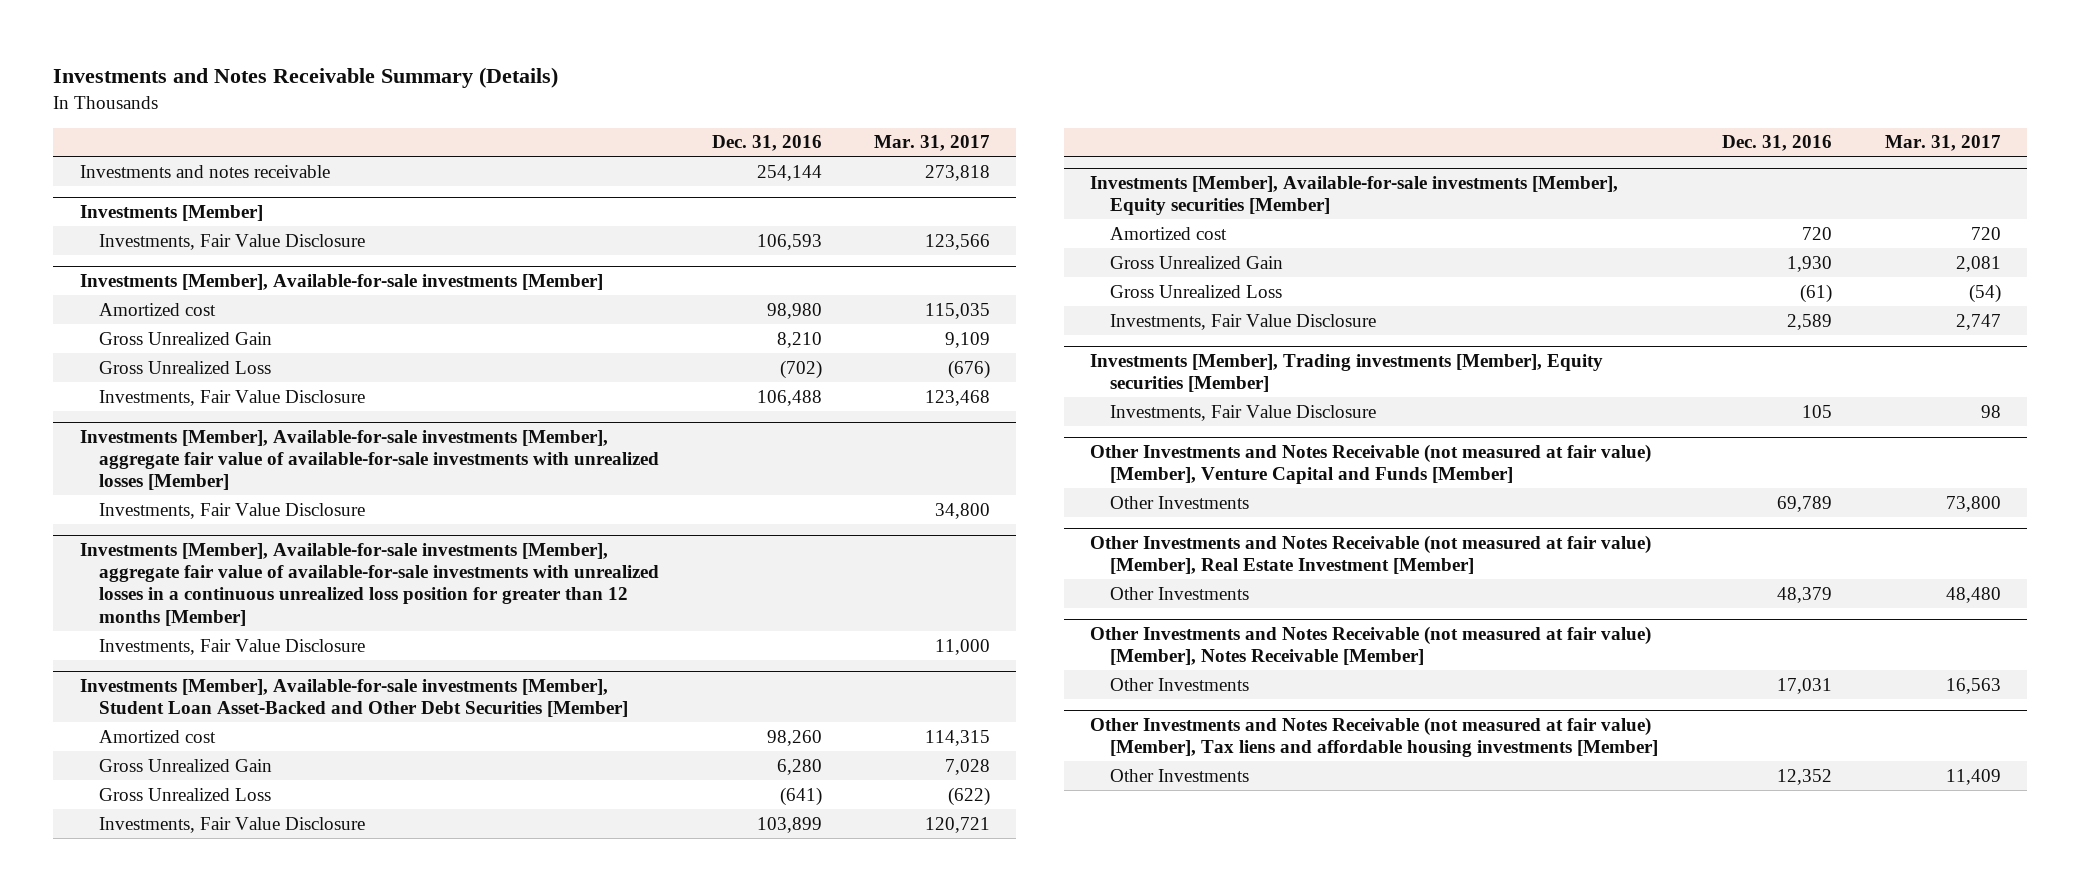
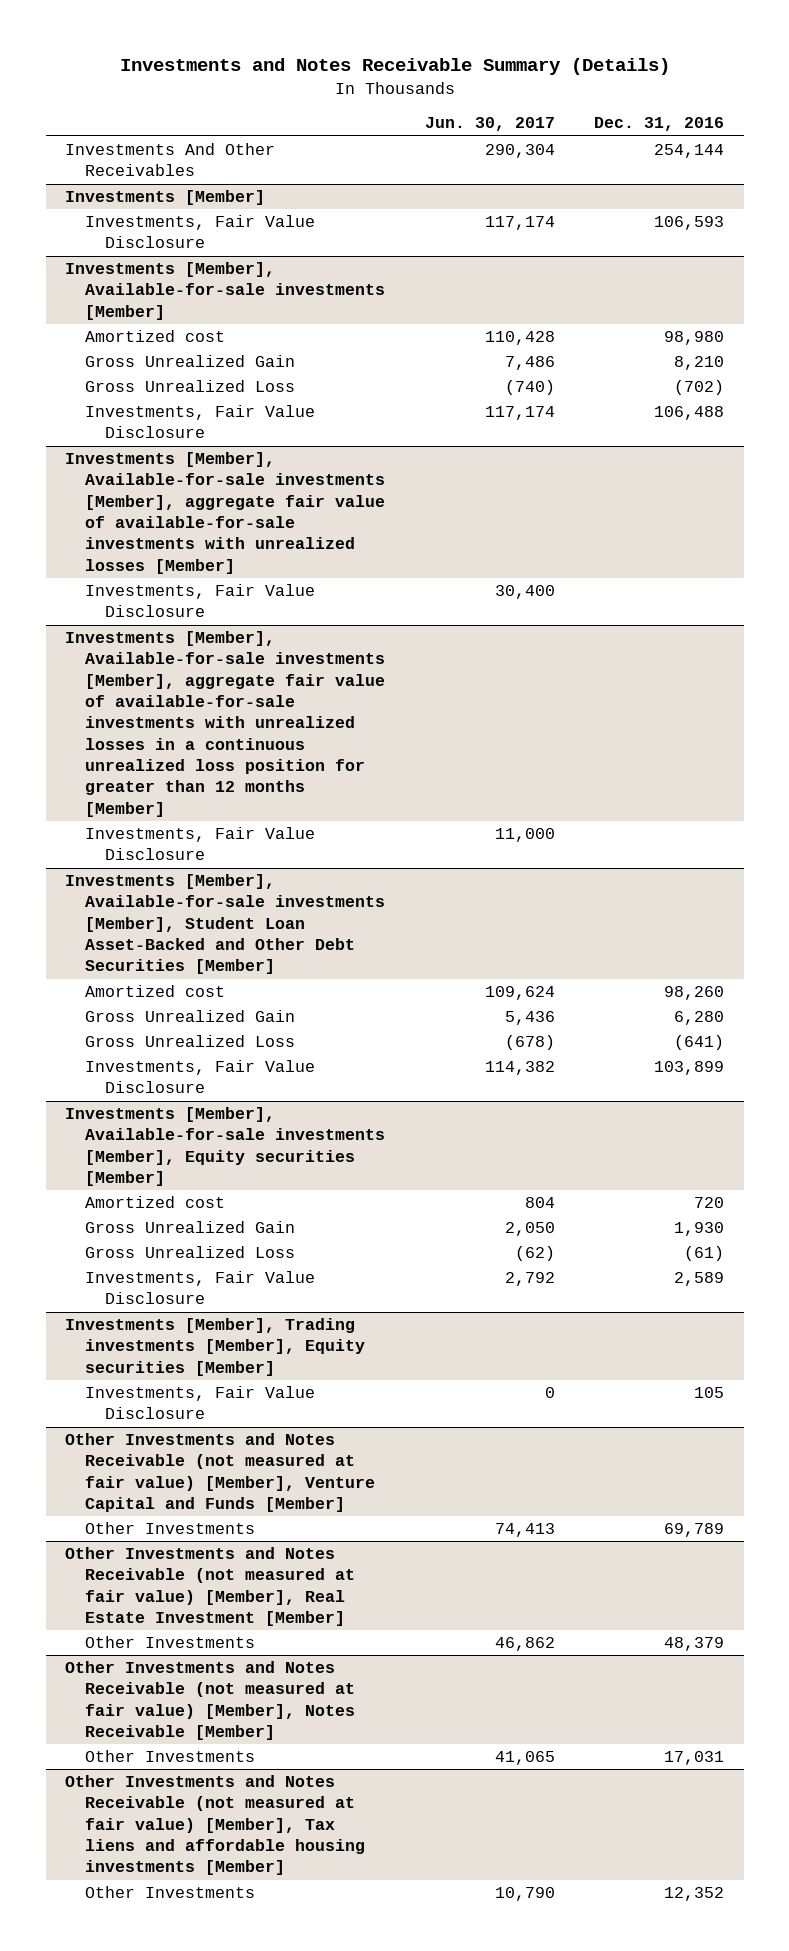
[874,135,991,152] Mar. 31, 2017 -> none
none -> [424,117,555,132] Jun. 30, 2017
[79,164,330,178] Investments and notes receivable -> [65,143,276,177] Investments And Other Receivables

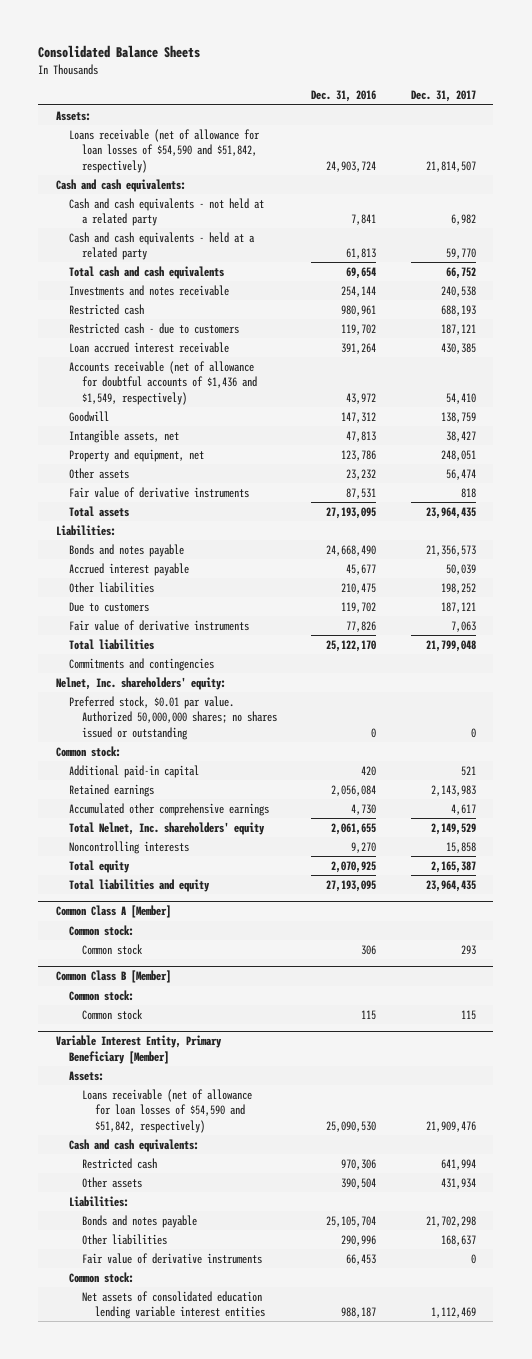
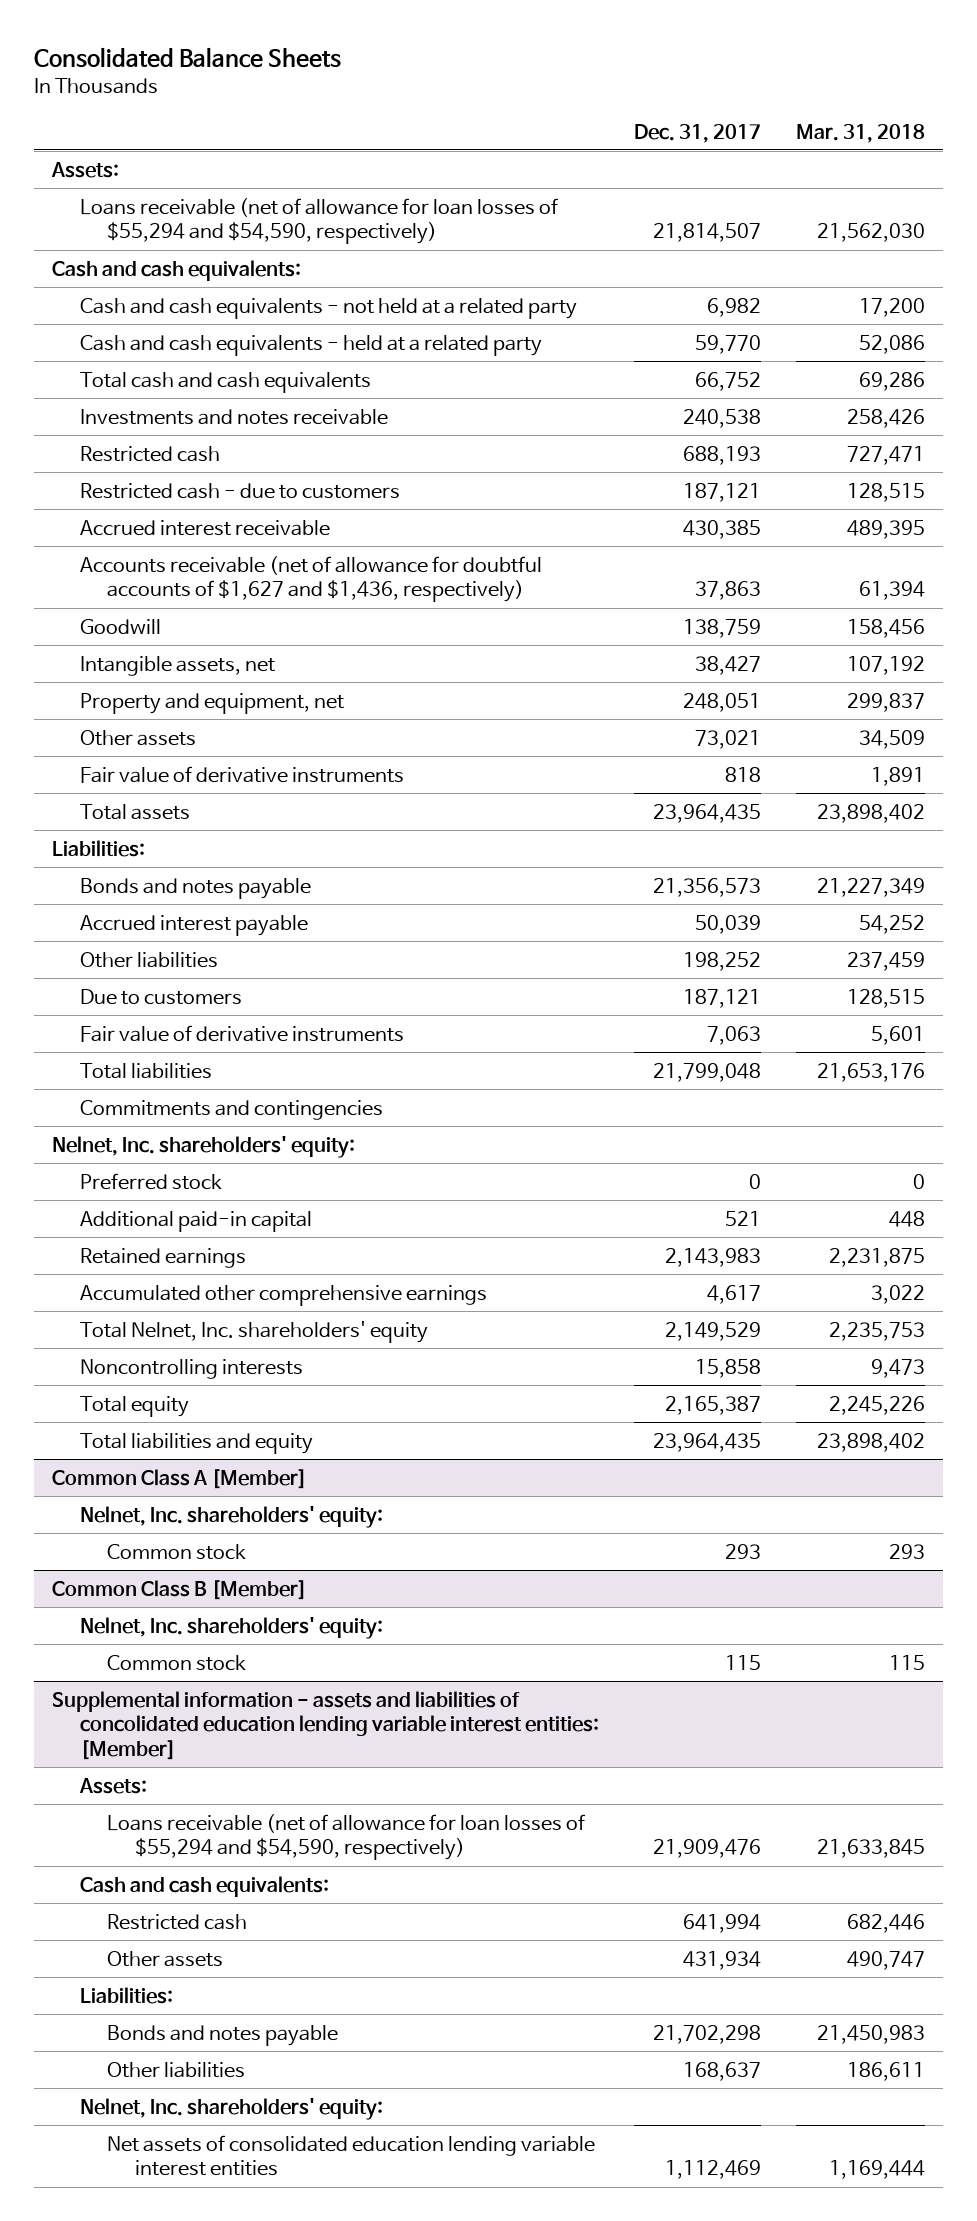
[311,90,377,103] Dec. 31, 2016 -> none
none -> [796,123,926,143] Mar. 31, 2018
[68,128,260,173] Loans receivable (net of allowance for loan losses of $54,590 and $51,842, respectively) -> [79,197,558,245] Loans receivable (net of allowance for loan losses of $55,294 and $54,590, respectively)
[68,341,229,353] Loan accrued interest receivable -> [79,519,330,536] Accrued interest receivable
[68,360,257,405] Accounts receivable (net of allowance for doubtful accounts of $1,436 and $1,549, respectively) -> [79,555,542,603] Accounts receivable (net of allowance for doubtful accounts of $1,627 and $1,436, respectively)
[445,392,476,404] 54,410 -> [695,581,762,601] 37,863
[445,468,476,480] 56,474 -> [695,729,762,749] 73,021
[55,745,121,757] Common stock: -> none
[68,695,277,740] Preferred stock, $0.01 par value. Authorized 50,000,000 shares; no shares issued or outstanding -> [79,1172,222,1190] Preferred stock
[68,924,134,936] Common stock: -> none
none -> [79,1505,383,1528] Nelnet, Inc. shareholders' equity:
[68,989,134,1001] Common stock: -> none
none -> [79,1616,383,1639] Nelnet, Inc. shareholders' equity:
[55,1035,222,1064] Variable Interest Entity, Primary Beneficiary [Member] -> [51,1690,599,1760] Supplemental information - assets and liabilities of concolidated education lending variable interest entities: [Member]
[81,1088,252,1133] Loans receivable (net of allowance for loan losses of $54,590 and $51,842, respectively) -> [107,1813,586,1861] Loans receivable (net of allowance for loan losses of $55,294 and $54,590, respectively)
[81,1252,262,1264] Fair value of derivative instruments -> none
[68,1271,134,1283] Common stock: -> none
none -> [79,2097,383,2120] Nelnet, Inc. shareholders' equity:

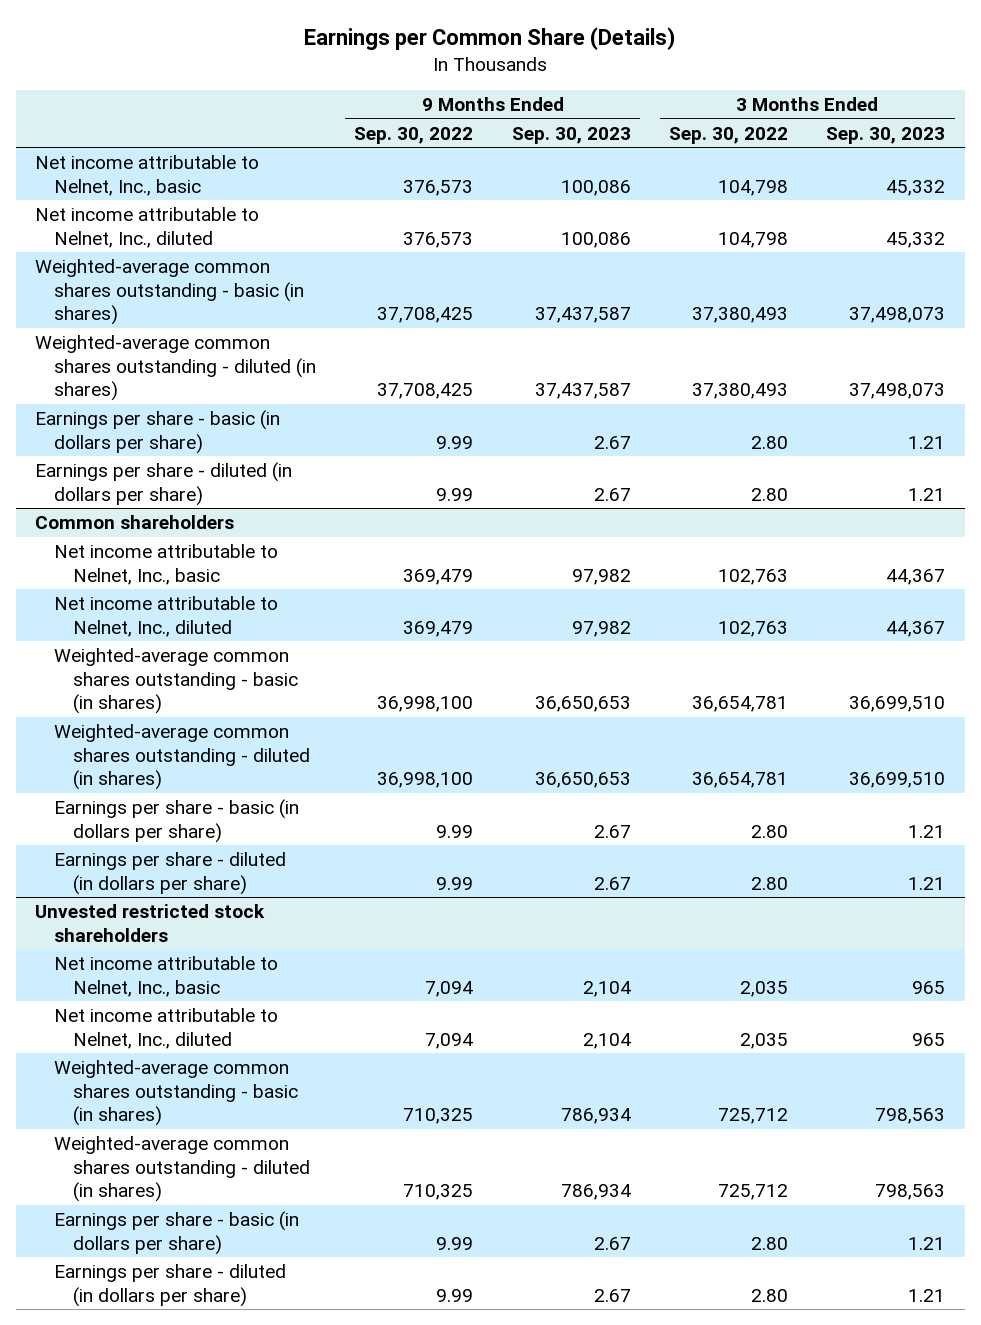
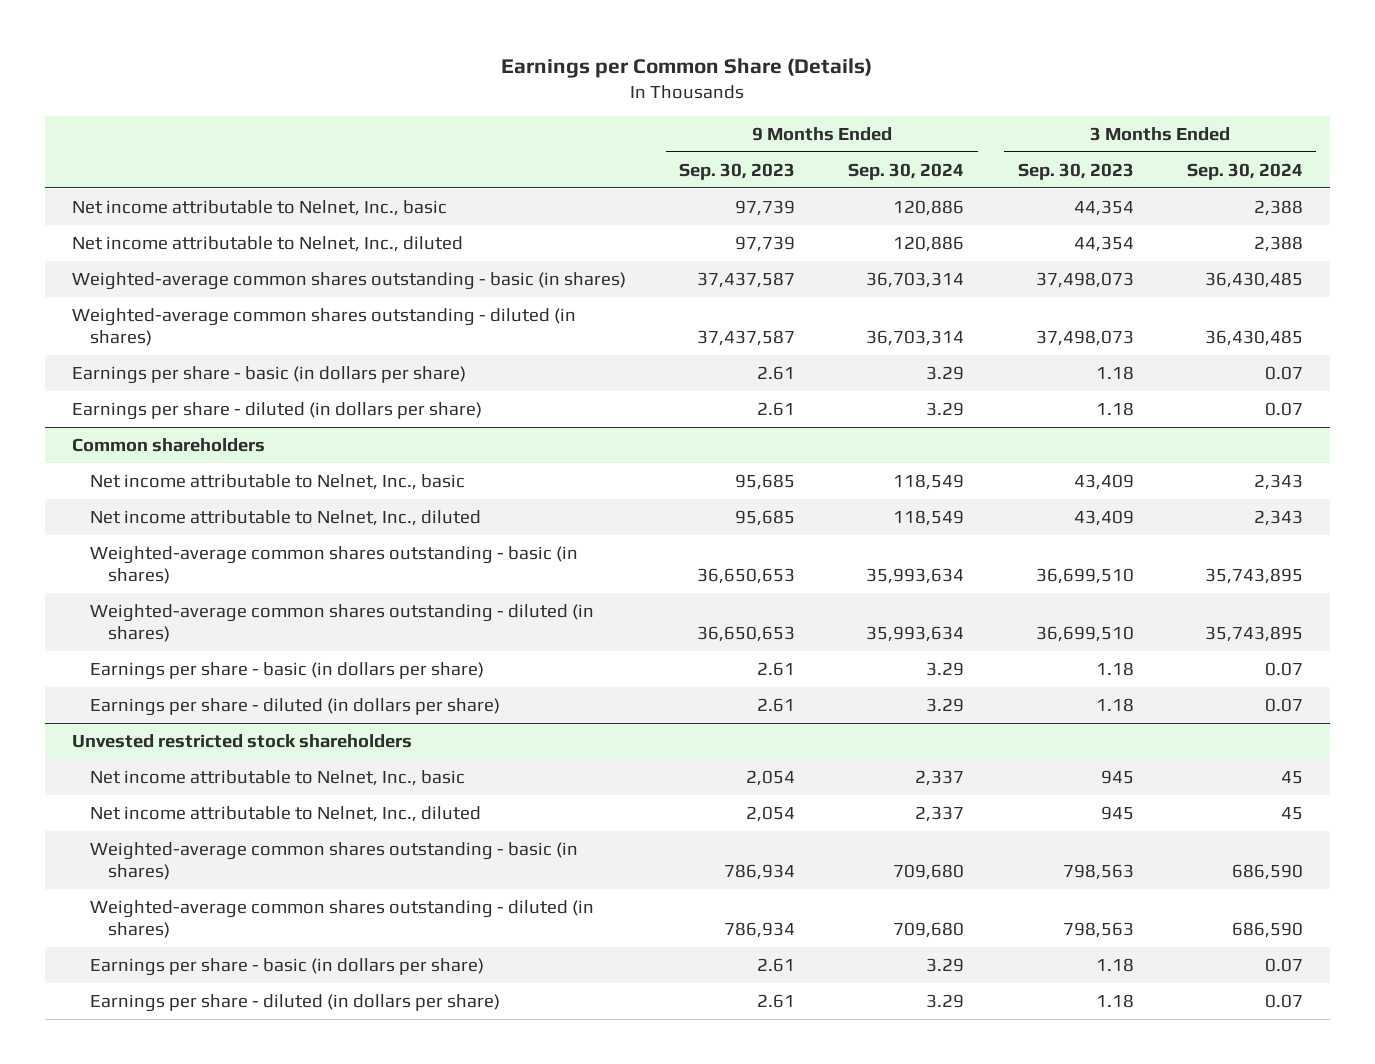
[354,126,474,144] Sep. 30, 2022 -> none
[669,126,789,144] Sep. 30, 2022 -> none
none -> [848,162,965,180] Sep. 30, 2024
none -> [1187,162,1304,180] Sep. 30, 2024
[560,179,631,196] 100,086 -> [734,199,795,216] 97,739
[886,179,946,196] 45,332 -> [1073,199,1134,216] 44,354
[560,231,631,248] 100,086 -> [734,235,795,252] 97,739
[886,231,946,248] 45,332 -> [1073,235,1134,252] 44,354
[593,435,631,449] 2.67 -> [756,365,795,380] 2.61
[908,435,946,449] 1.21 -> [1095,365,1134,380] 1.18
[593,487,631,501] 2.67 -> [756,401,795,416] 2.61
[908,487,946,501] 1.21 -> [1095,401,1134,416] 1.18
[571,568,631,585] 97,982 -> [734,473,795,490] 95,685
[886,568,946,585] 44,367 -> [1073,473,1134,490] 43,409
[571,620,631,637] 97,982 -> [734,509,795,526] 95,685
[886,620,946,637] 44,367 -> [1073,509,1134,526] 43,409
[593,824,631,838] 2.67 -> [756,661,795,676] 2.61
[908,824,946,838] 1.21 -> [1095,661,1134,676] 1.18
[593,876,631,890] 2.67 -> [756,697,795,712] 2.61
[908,876,946,890] 1.21 -> [1095,697,1134,712] 1.18
[582,980,631,997] 2,104 -> [745,769,795,786] 2,054
[912,980,946,994] 965 -> [1100,769,1134,784] 945
[582,1032,631,1049] 2,104 -> [745,805,795,822] 2,054
[912,1032,946,1046] 965 -> [1100,805,1134,820] 945
[593,1236,631,1250] 2.67 -> [756,957,795,972] 2.61
[908,1236,946,1250] 1.21 -> [1095,957,1134,972] 1.18
[593,1288,631,1302] 2.67 -> [756,993,795,1008] 2.61
[908,1288,946,1302] 1.21 -> [1095,993,1134,1008] 1.18

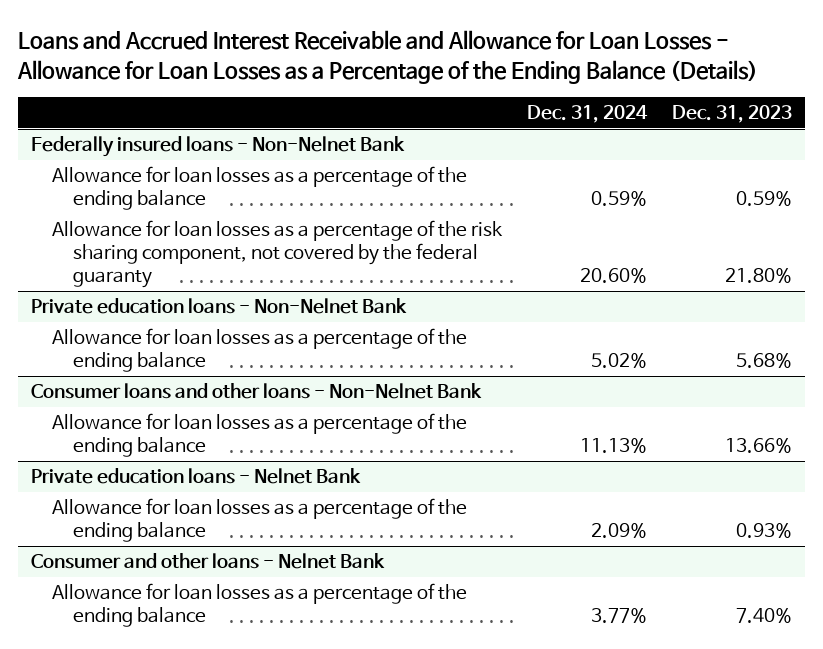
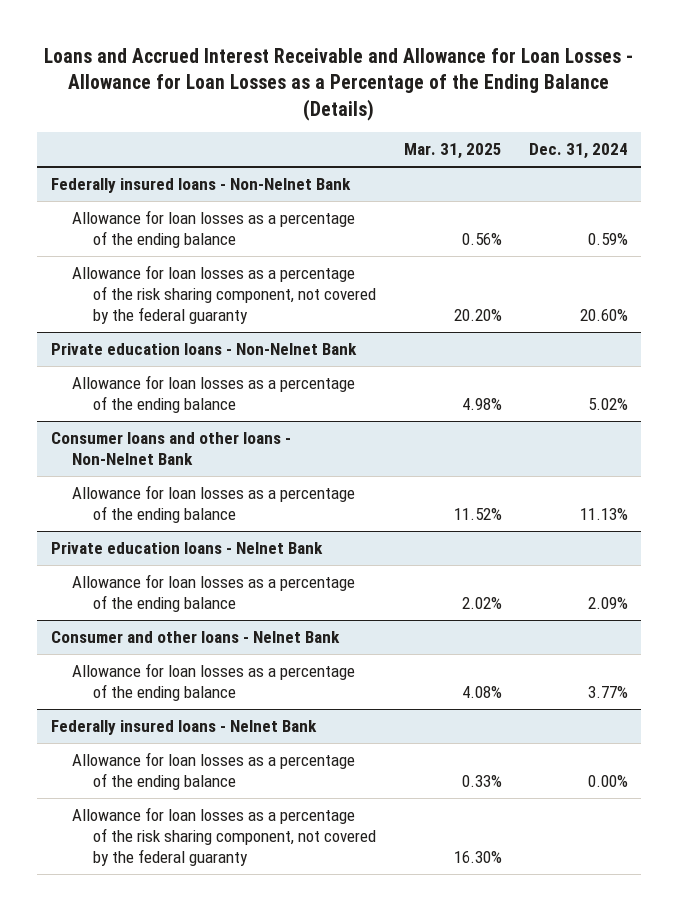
[672,105,793,124] Dec. 31, 2023 -> none
none -> [403,143,502,160] Mar. 31, 2025
none -> [50,720,317,736] Federally insured loans - Nelnet Bank
none -> [72,752,356,791] Allowance for loan losses as a percentage of the ending balance
none -> [72,807,377,867] Allowance for loan losses as a percentage of the risk sharing component, not covered by the federal guaranty

